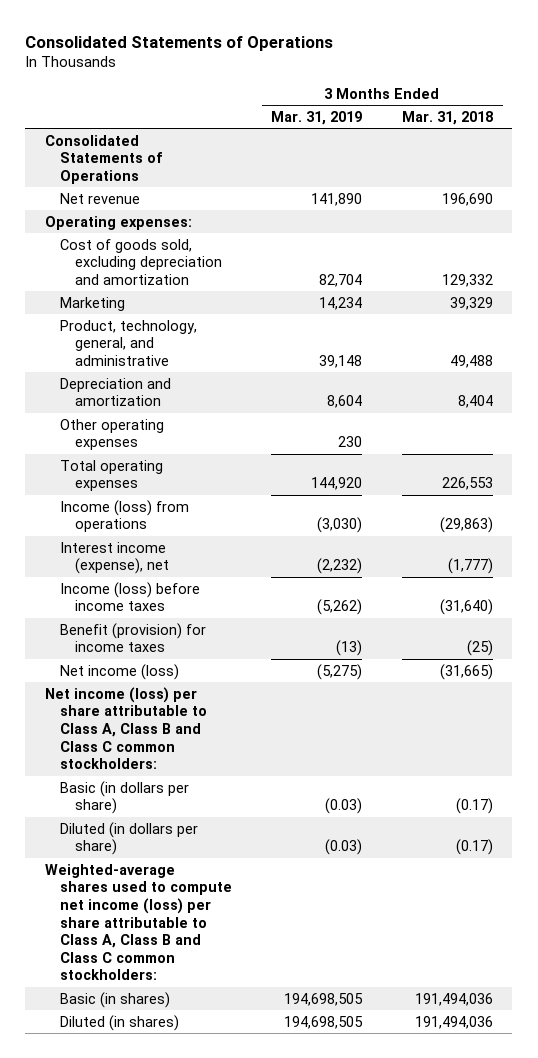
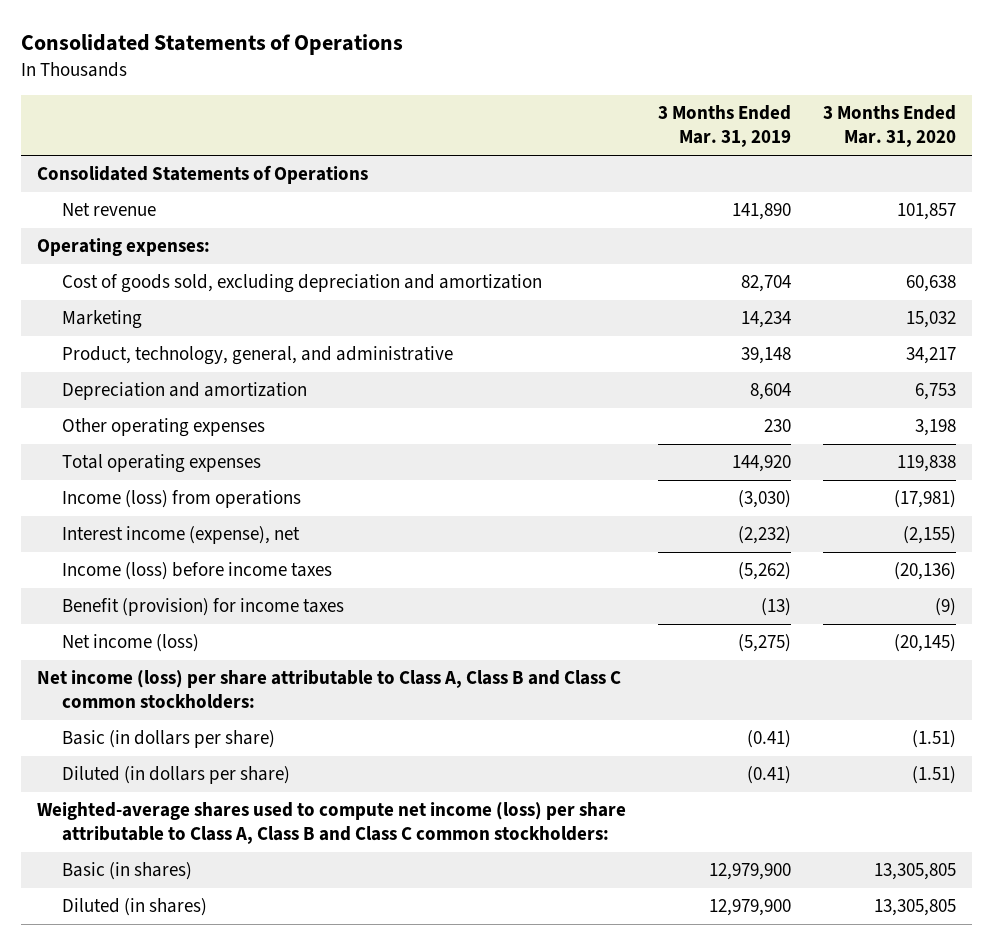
[401,110,493,125] Mar. 31, 2018 -> none
none -> [822,105,956,148] 3 Months Ended Mar. 31, 2020
[325,798,363,815] (0.03) -> [746,730,791,749] (0.41)
[325,839,363,856] (0.03) -> [746,766,791,785] (0.41)
[284,992,364,1006] 194,698,505 -> [708,863,791,881] 12,979,900
[284,1015,364,1029] 194,698,505 -> [708,899,791,917] 12,979,900

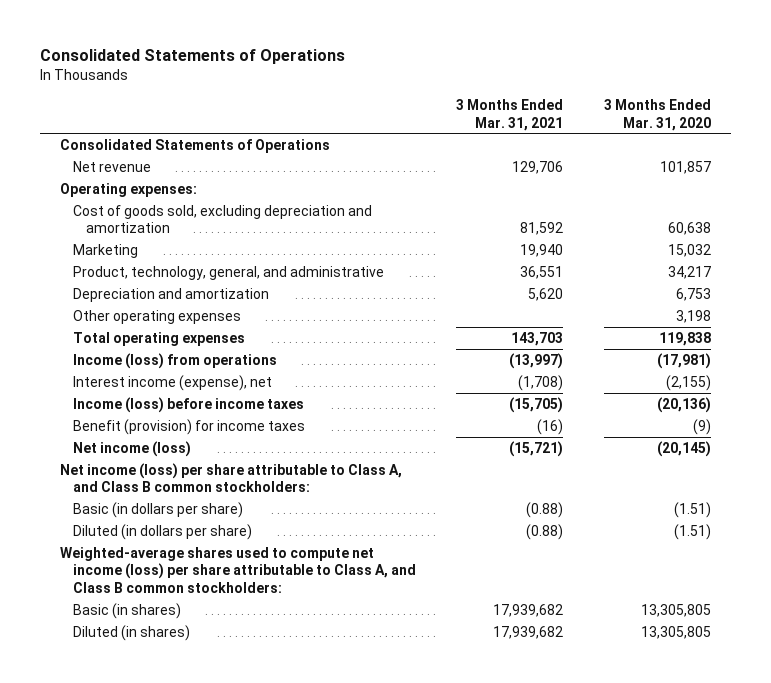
[657,105,791,148] 3 Months Ended Mar. 31, 2019 -> none
none -> [456,99,564,131] 3 Months Ended Mar. 31, 2021
[36,670,621,710] Net income (loss) per share attributable to Class A, Class B and Class C common stockholders: -> [60,462,403,493] Net income (loss) per share attributable to Class A, and Class B common stockholders:
[36,802,626,845] Weighted-average shares used to compute net income (loss) per share attributable to Class A, Class B and Class C common stockholders: -> [60,546,416,593] Weighted-average shares used to compute net income (loss) per share attributable to Class A, and Class B common stockholders:

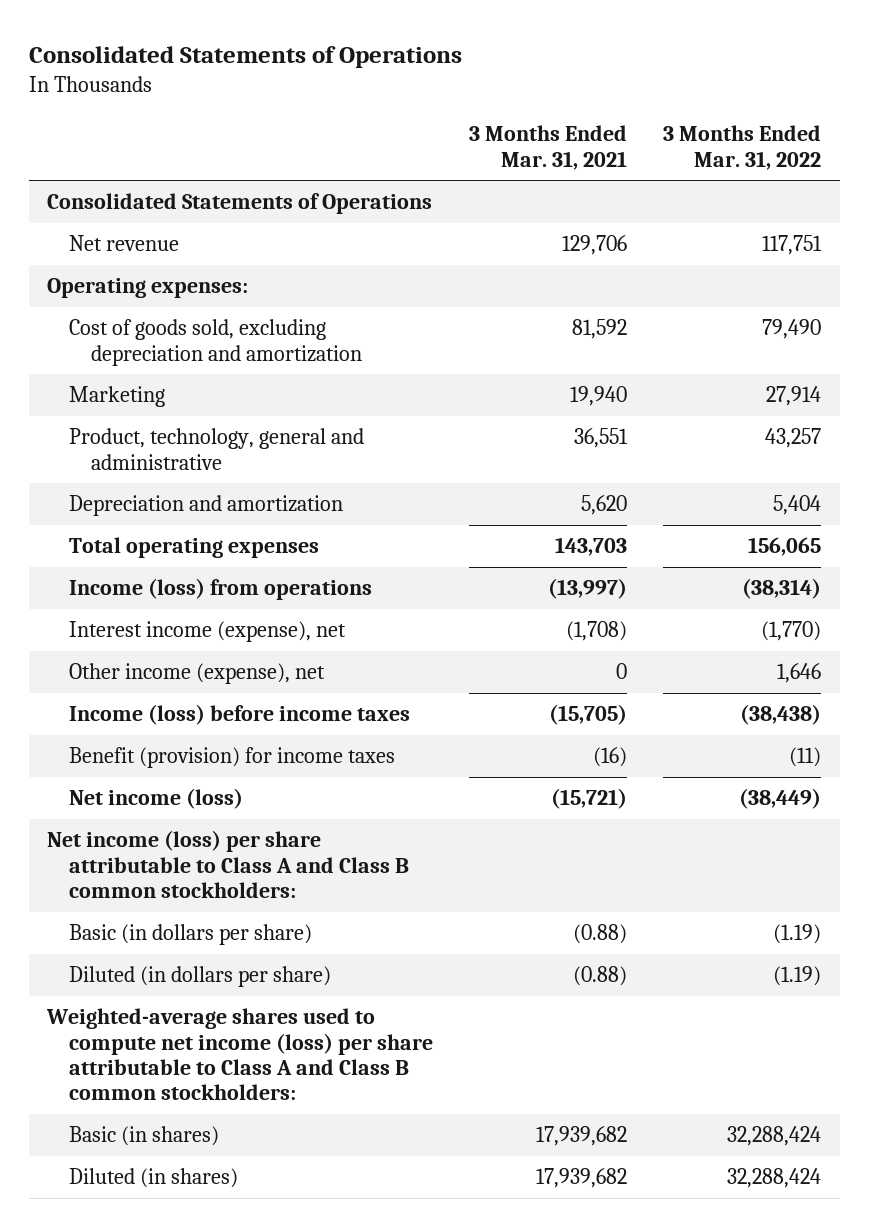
[603,99,711,131] 3 Months Ended Mar. 31, 2020 -> none
none -> [663,125,822,170] 3 Months Ended Mar. 31, 2022
[72,265,384,280] Product, technology, general, and administrative -> [69,428,365,470] Product, technology, general and administrative
[72,309,241,324] Other operating expenses -> none
none -> [69,663,326,685] Other income (expense), net
[60,462,403,493] Net income (loss) per share attributable to Class A, and Class B common stockholders: -> [47,830,410,899] Net income (loss) per share attributable to Class A and Class B common stockholders:
[60,546,416,593] Weighted-average shares used to compute net income (loss) per share attributable to Class A, and Class B common stockholders: -> [46,1008,434,1101] Weighted-average shares used to compute net income (loss) per share attributable to Class A and Class B common stockholders:

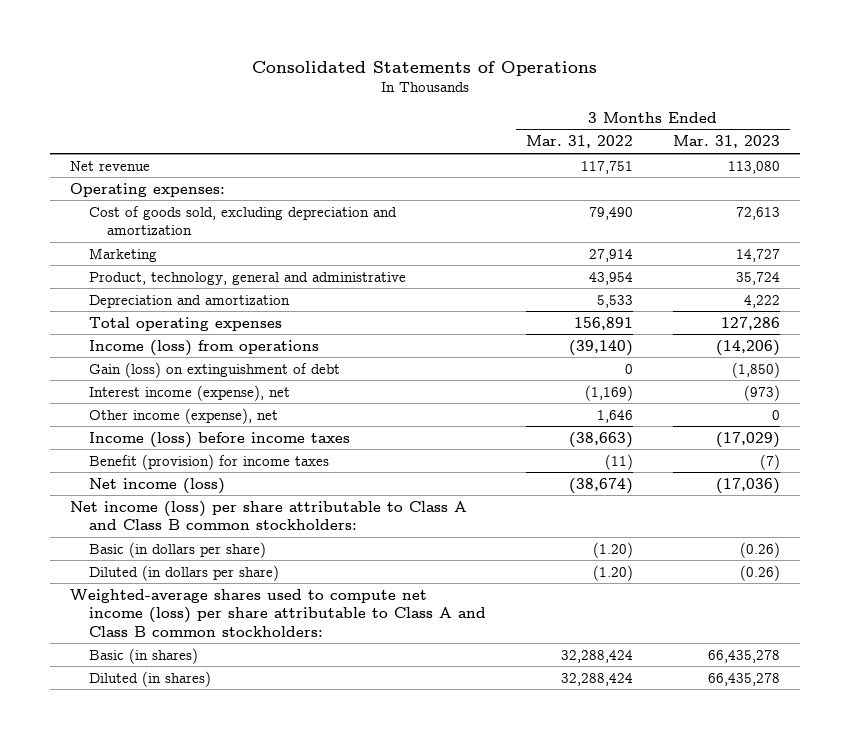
[469,125,628,170] 3 Months Ended Mar. 31, 2021 -> none
none -> [673,135,781,149] Mar. 31, 2023
[47,193,433,215] Consolidated Statements of Operations -> none
[765,428,822,449] 43,257 -> [588,271,633,285] 43,954
[773,495,822,516] 5,404 -> [596,294,633,308] 5,533
[748,537,822,557] 156,065 -> [573,316,633,330] 156,891
[742,578,822,600] (38,314) -> [568,339,633,356] (39,140)
none -> [88,361,340,378] Gain (loss) on extinguishment of debt
[761,621,822,642] (1,770) -> [584,384,633,401] (1,169)
[740,704,822,726] (38,438) -> [568,431,633,448] (38,663)
[739,788,822,810] (38,449) -> [568,477,633,494] (38,674)
[773,924,822,945] (1.19) -> [592,541,633,558] (1.20)
[773,966,822,987] (1.19) -> [592,564,633,581] (1.20)

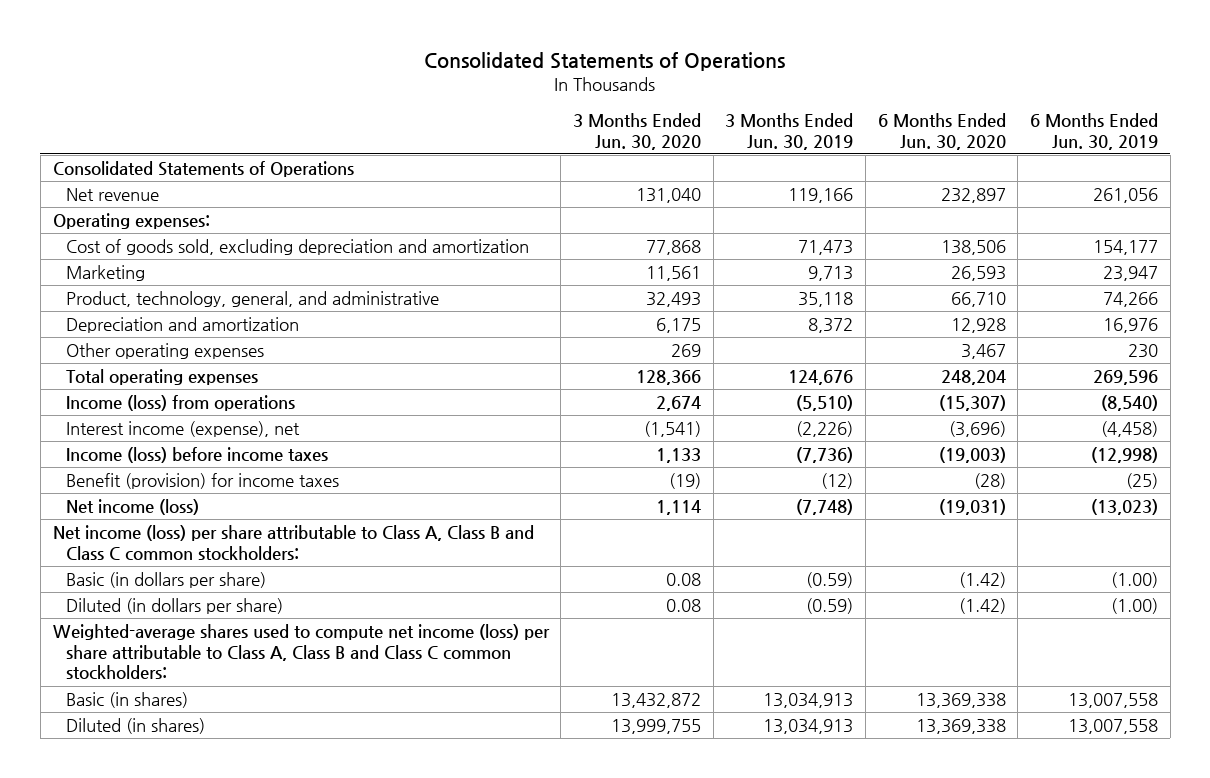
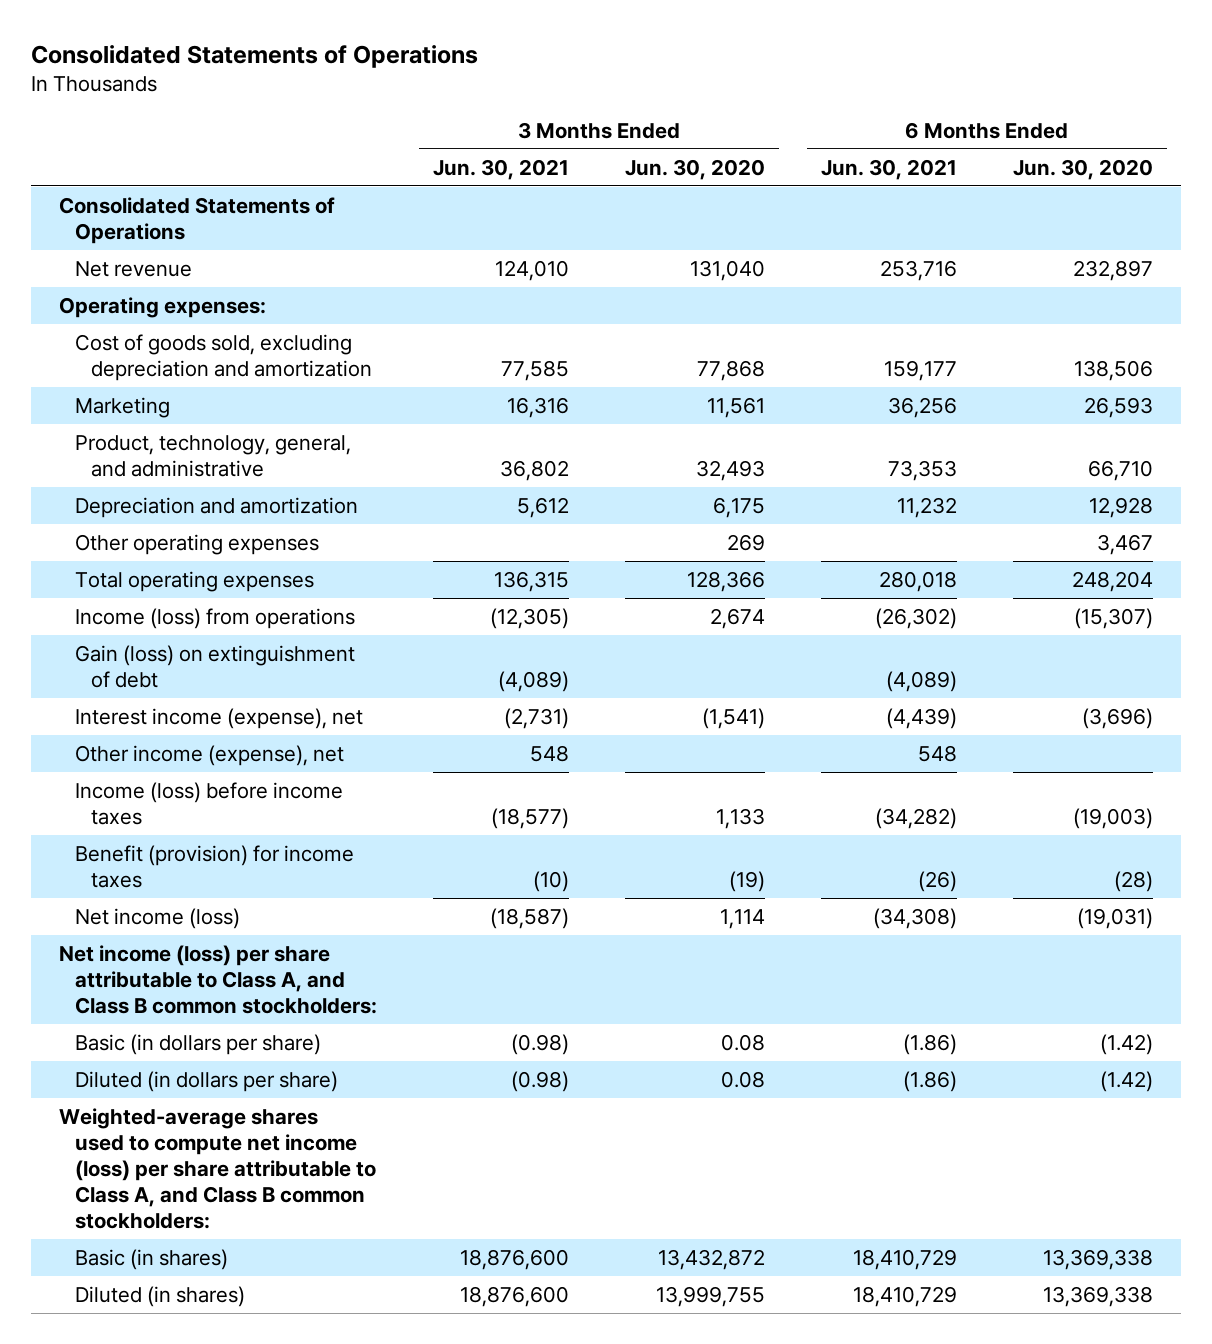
[725,112,854,150] 3 Months Ended Jun. 30, 2019 -> none
[1029,112,1158,150] 6 Months Ended Jun. 30, 2019 -> none
none -> [432,158,569,180] Jun. 30, 2021
none -> [821,158,958,180] Jun. 30, 2021
none -> [74,644,355,688] Gain (loss) on extinguishment of debt
none -> [74,744,344,766] Other income (expense), net
[52,525,534,561] Net income (loss) per share attributable to Class A, Class B and Class C common stockholders: -> [58,944,377,1014] Net income (loss) per share attributable to Class A, and Class B common stockholders:
[52,624,550,681] Weighted-average shares used to compute net income (loss) per share attributable to Class A, Class B and Class C common stockholders: -> [58,1107,376,1230] Weighted-average shares used to compute net income (loss) per share attributable to Class A, and Class B common stockholders:

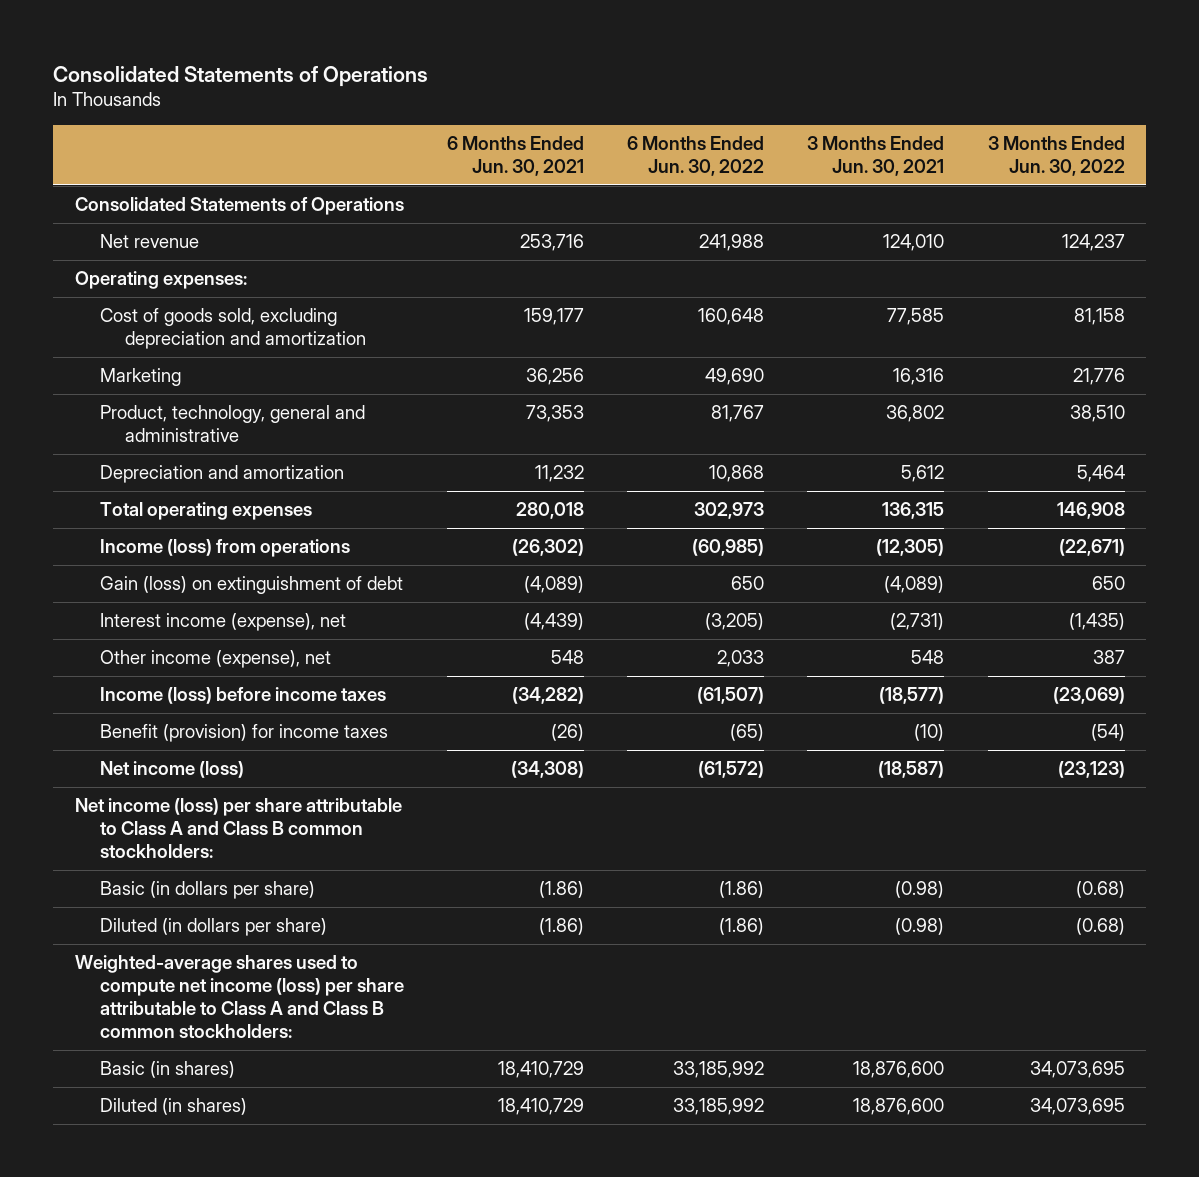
[624,158,765,180] Jun. 30, 2020 -> none
[1013,158,1154,180] Jun. 30, 2020 -> none
none -> [627,135,765,176] 6 Months Ended Jun. 30, 2022
none -> [987,135,1125,176] 3 Months Ended Jun. 30, 2022
[74,434,351,477] Product, technology, general, and administrative -> [99,405,365,443] Product, technology, general and administrative
[74,533,319,555] Other operating expenses -> none
[58,944,377,1014] Net income (loss) per share attributable to Class A, and Class B common stockholders: -> [74,798,402,858] Net income (loss) per share attributable to Class A and Class B common stockholders:
[58,1107,376,1230] Weighted-average shares used to compute net income (loss) per share attributable to Class A, and Class B common stockholders: -> [74,955,404,1038] Weighted-average shares used to compute net income (loss) per share attributable to Class A and Class B common stockholders:

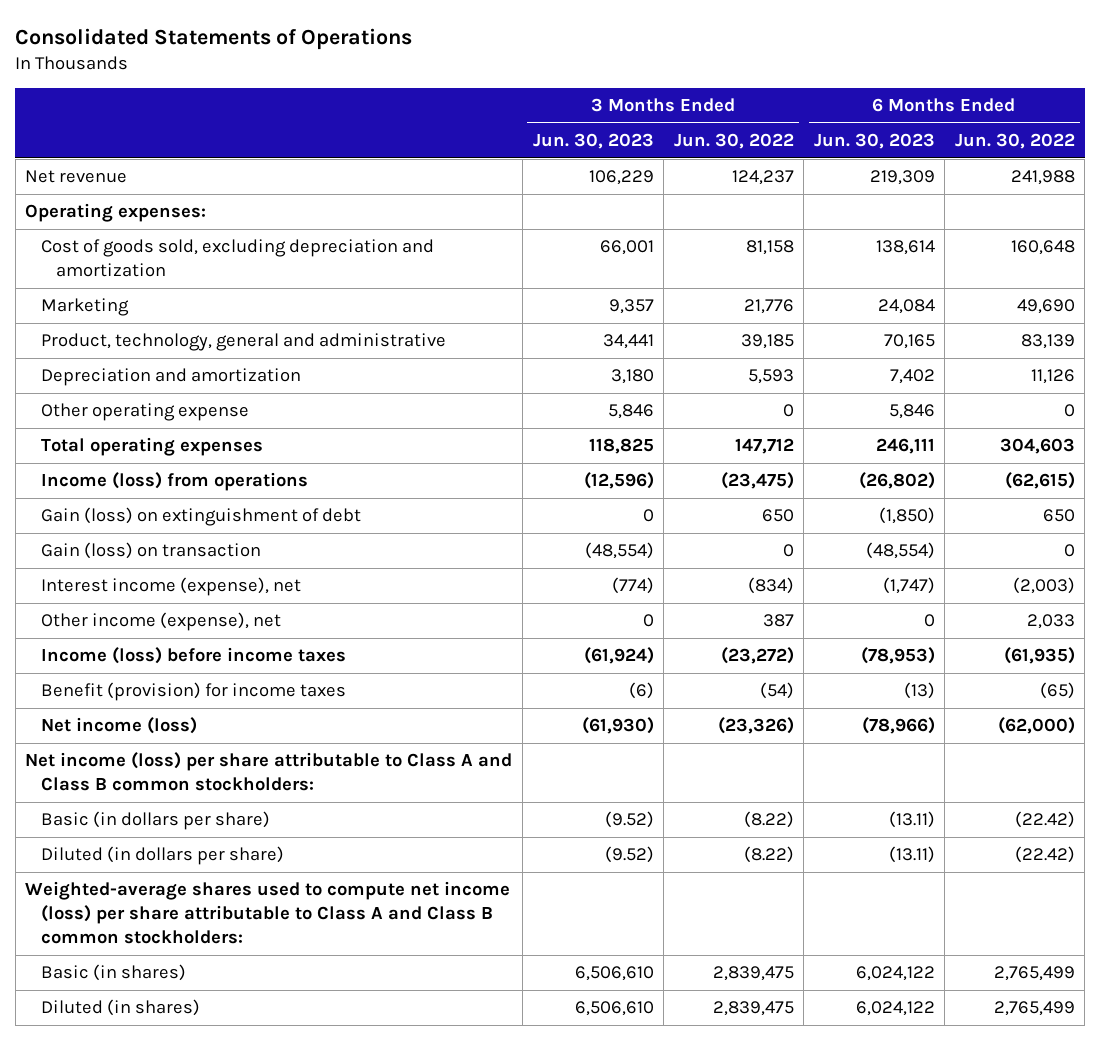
[447,135,585,176] 6 Months Ended Jun. 30, 2021 -> none
[807,135,945,176] 3 Months Ended Jun. 30, 2021 -> none
none -> [532,133,654,150] Jun. 30, 2023
none -> [813,133,935,150] Jun. 30, 2023
[74,197,404,216] Consolidated Statements of Operations -> none
[711,405,765,423] 81,767 -> [1020,334,1075,350] 83,139
[1069,405,1125,423] 38,510 -> [740,334,794,350] 39,185
[709,465,765,483] 10,868 -> [1030,369,1075,385] 11,126
[1076,465,1125,483] 5,464 -> [747,369,794,385] 5,593
none -> [40,403,249,422] Other operating expense
[694,502,765,520] 302,973 -> [999,438,1075,455] 304,603
[1056,502,1125,520] 146,908 -> [734,438,794,455] 147,712
[692,539,765,557] (60,985) -> [1004,472,1075,490] (62,615)
[1058,539,1125,557] (22,671) -> [720,472,794,490] (23,475)
none -> [40,542,261,560] Gain (loss) on transaction
[705,613,765,631] (3,205) -> [1012,577,1075,595] (2,003)
[1068,613,1125,631] (1,435) -> [747,577,794,595] (834)
[697,687,765,705] (61,507) -> [1003,647,1075,665] (61,935)
[1052,687,1125,705] (23,069) -> [720,647,794,665] (23,272)
[698,761,765,779] (61,572) -> [997,717,1075,735] (62,000)
[1057,761,1125,779] (23,123) -> [717,717,794,735] (23,326)
[719,881,765,899] (1.86) -> [1014,811,1075,829] (22.42)
[1075,881,1125,899] (0.68) -> [743,811,794,829] (8.22)
[719,918,765,936] (1.86) -> [1014,846,1075,864] (22.42)
[1075,918,1125,936] (0.68) -> [743,846,794,864] (8.22)
[673,1061,765,1079] 33,185,992 -> [993,966,1075,982] 2,765,499
[1029,1061,1125,1079] 34,073,695 -> [712,966,794,982] 2,839,475
[673,1098,765,1116] 33,185,992 -> [993,1001,1075,1017] 2,765,499
[1029,1098,1125,1116] 34,073,695 -> [712,1001,794,1017] 2,839,475

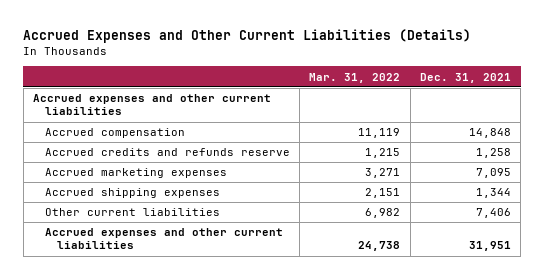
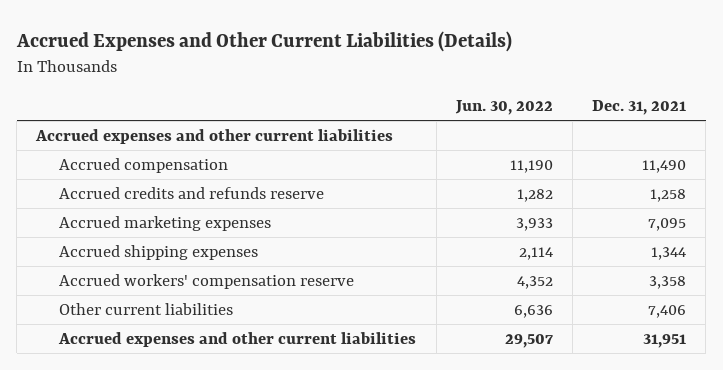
[309,72,401,83] Mar. 31, 2022 -> none
none -> [454,100,553,116] Jun. 30, 2022
[468,128,511,139] 14,848 -> [642,159,687,173] 11,490
none -> [59,273,355,289] Accrued workers' compensation reserve

